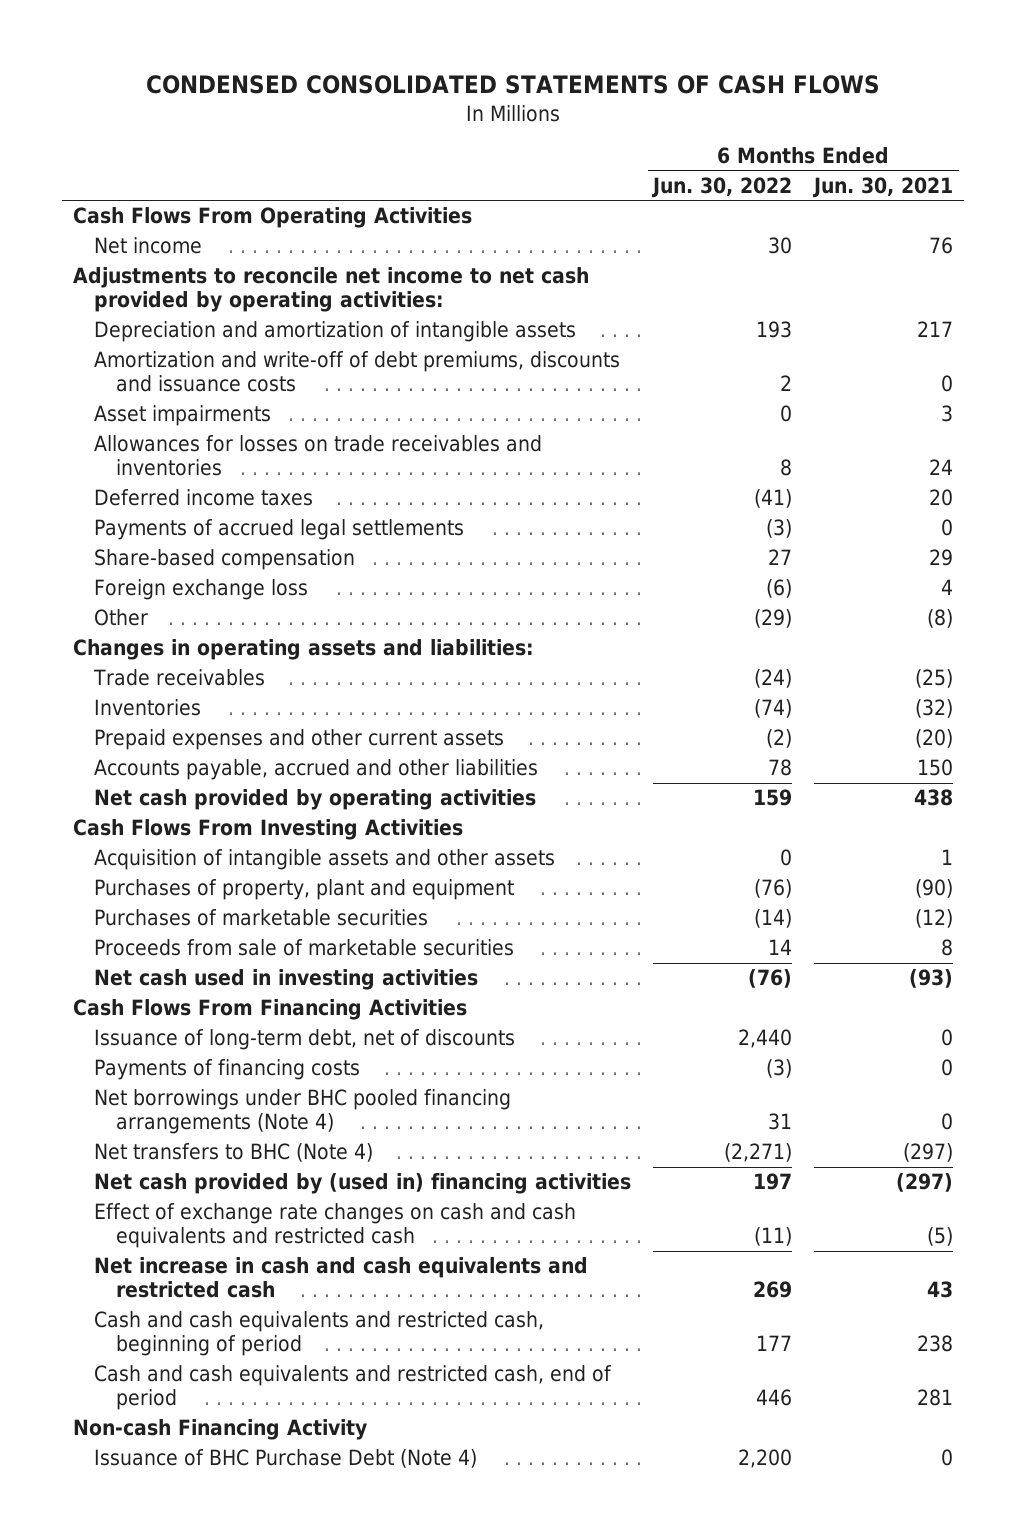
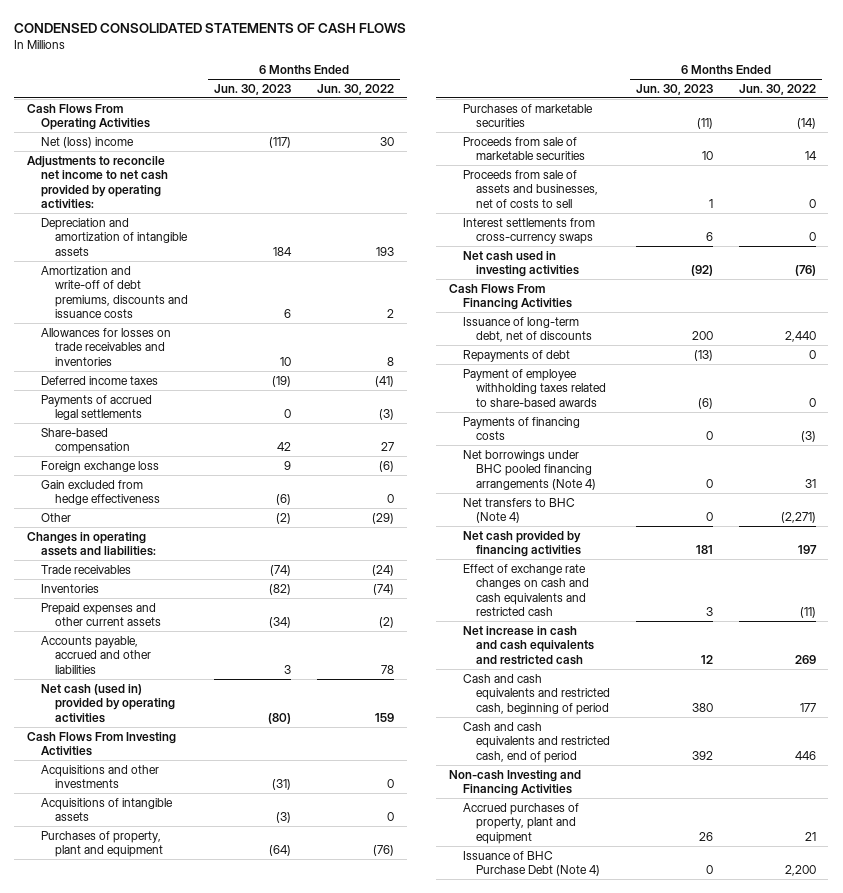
[812,176,954,198] Jun. 30, 2021 -> none
none -> [214,83,292,95] Jun. 30, 2023
[94,237,203,255] Net income -> [40,136,134,148] Net (loss) income
[94,405,272,427] Asset impairments -> none
none -> [40,479,160,506] Gain excluded from hedge effectiveness
[94,789,537,811] Net cash provided by operating activities -> [40,683,175,723] Net cash (used in) provided by operating activities
none -> [40,764,159,789] Acquisitions and other investments
[94,849,556,871] Acquisition of intangible assets and other assets -> [40,797,173,822] Acquisitions of intangible assets
none -> [462,169,599,208] Proceeds from sale of assets and businesses, net of costs to sell
none -> [462,217,595,245] Interest settlements from cross-currency swaps
none -> [462,349,570,362] Repayments of debt
none -> [462,368,607,407] Payment of employee withholding taxes related to share-based awards
[94,1173,632,1195] Net cash provided by (used in) financing activities -> [462,530,582,558] Net cash provided by financing activities
[72,1419,367,1441] Non-cash Financing Activity -> [449,769,582,797] Non-cash Investing and Financing Activities
none -> [462,802,579,844] Accrued purchases of property, plant and equipment

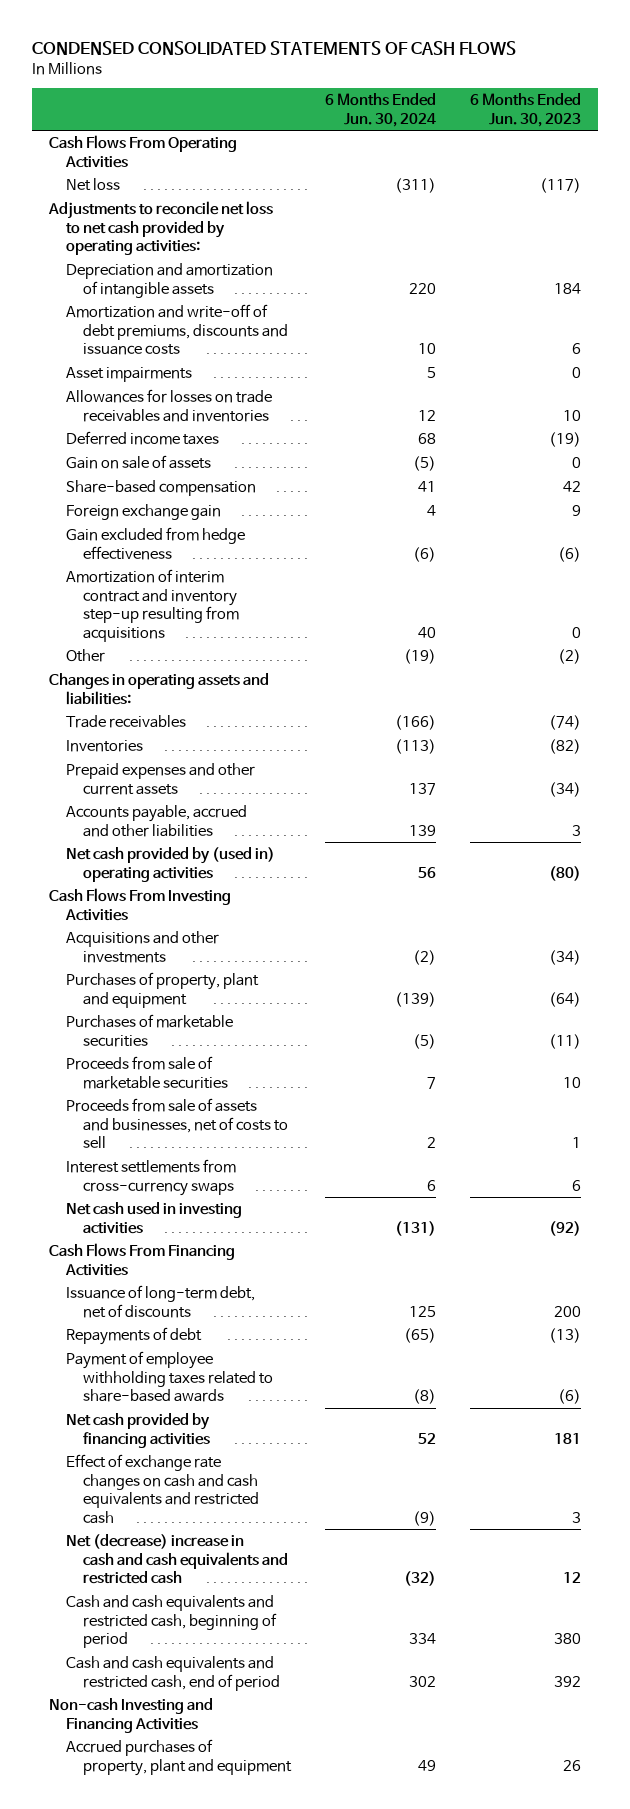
[316,83,394,95] Jun. 30, 2022 -> none
none -> [324,93,436,127] 6 Months Ended Jun. 30, 2024
[40,136,134,148] Net (loss) income -> [65,178,120,192] Net loss
[27,155,168,210] Adjustments to reconcile net income to net cash provided by operating activities: -> [47,201,273,256] Adjustments to reconcile net loss to net cash provided by operating activities:
none -> [65,367,192,383] Asset impairments
[40,394,152,421] Payments of accrued legal settlements -> none
none -> [65,455,211,470] Gain on sale of assets
[40,460,159,472] Foreign exchange loss -> [65,504,221,521] Foreign exchange gain
none -> [65,569,239,642] Amortization of interim contract and inventory step-up resulting from acquisitions
[40,683,175,723] Net cash (used in) provided by operating activities -> [65,847,275,882] Net cash provided by (used in) operating activities
[40,797,173,822] Acquisitions of intangible assets -> none
[272,779,292,791] (31) -> [549,949,582,965] (34)
[462,416,580,441] Payments of financing costs -> none
[462,449,597,490] Net borrowings under BHC pooled financing arrangements (Note 4) -> none
[462,497,575,524] Net transfers to BHC (Note 4) -> none
[462,625,595,665] Net increase in cash and cash equivalents and restricted cash -> [65,1534,288,1585] Net (decrease) increase in cash and cash equivalents and restricted cash
[462,850,601,877] Issuance of BHC Purchase Debt (Note 4) -> none

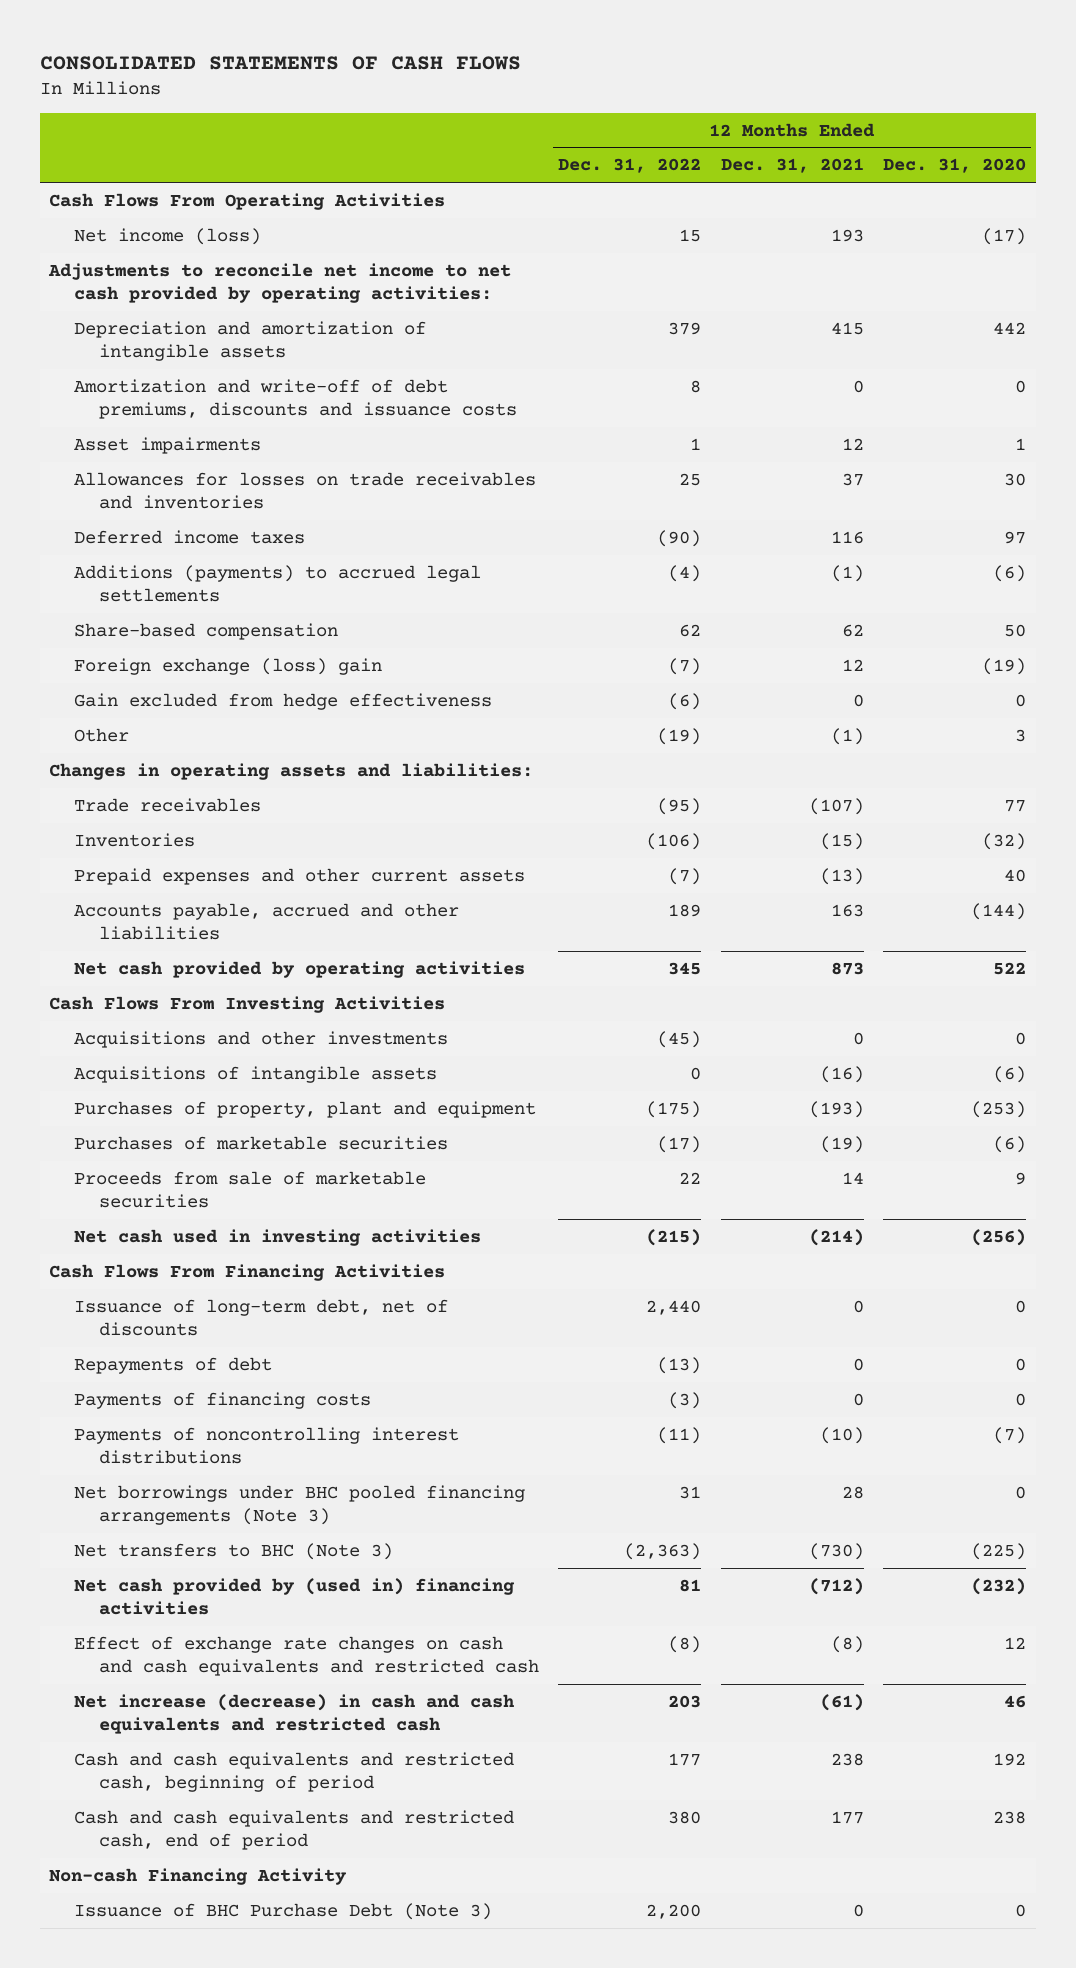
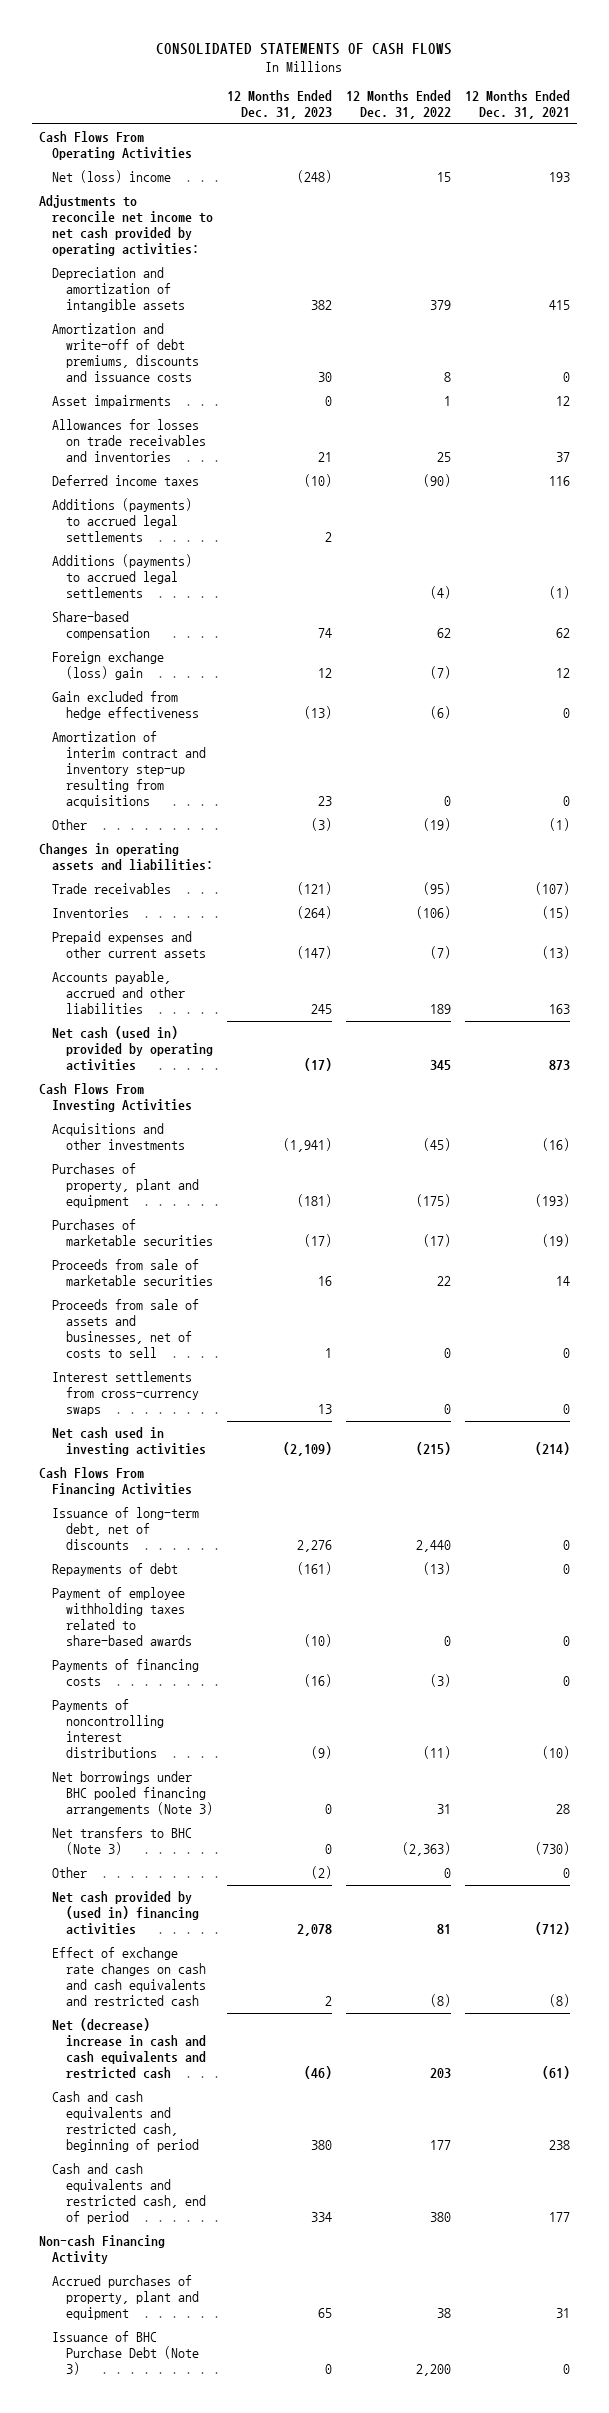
[883,158,1027,174] Dec. 31, 2020 -> none
none -> [227,90,333,120] 12 Months Ended Dec. 31, 2023
[74,227,262,245] Net income (loss) -> [52,170,172,184] Net (loss) income
none -> [52,498,193,543] Additions (payments) to accrued legal settlements
none -> [52,731,206,809] Amortization of interim contract and inventory step-up resulting from acquisitions
[74,960,526,978] Net cash provided by operating activities -> [52,1026,213,1072] Net cash (used in) provided by operating activities
[74,1065,438,1083] Acquisitions of intangible assets -> none
[852,1031,864,1045] 0 -> [541,1138,570,1152] (16)
none -> [52,1299,200,1359] Proceeds from sale of assets and businesses, net of costs to sell
none -> [52,1371,199,1417] Interest settlements from cross-currency swaps
none -> [52,1587,192,1647] Payment of employee withholding taxes related to share-based awards
none -> [52,1867,88,1879] Other
[74,1693,516,1734] Net increase (decrease) in cash and cash equivalents and restricted cash -> [52,2018,206,2080] Net (decrease) increase in cash and cash equivalents and restricted cash
none -> [52,2275,199,2321] Accrued purchases of property, plant and equipment

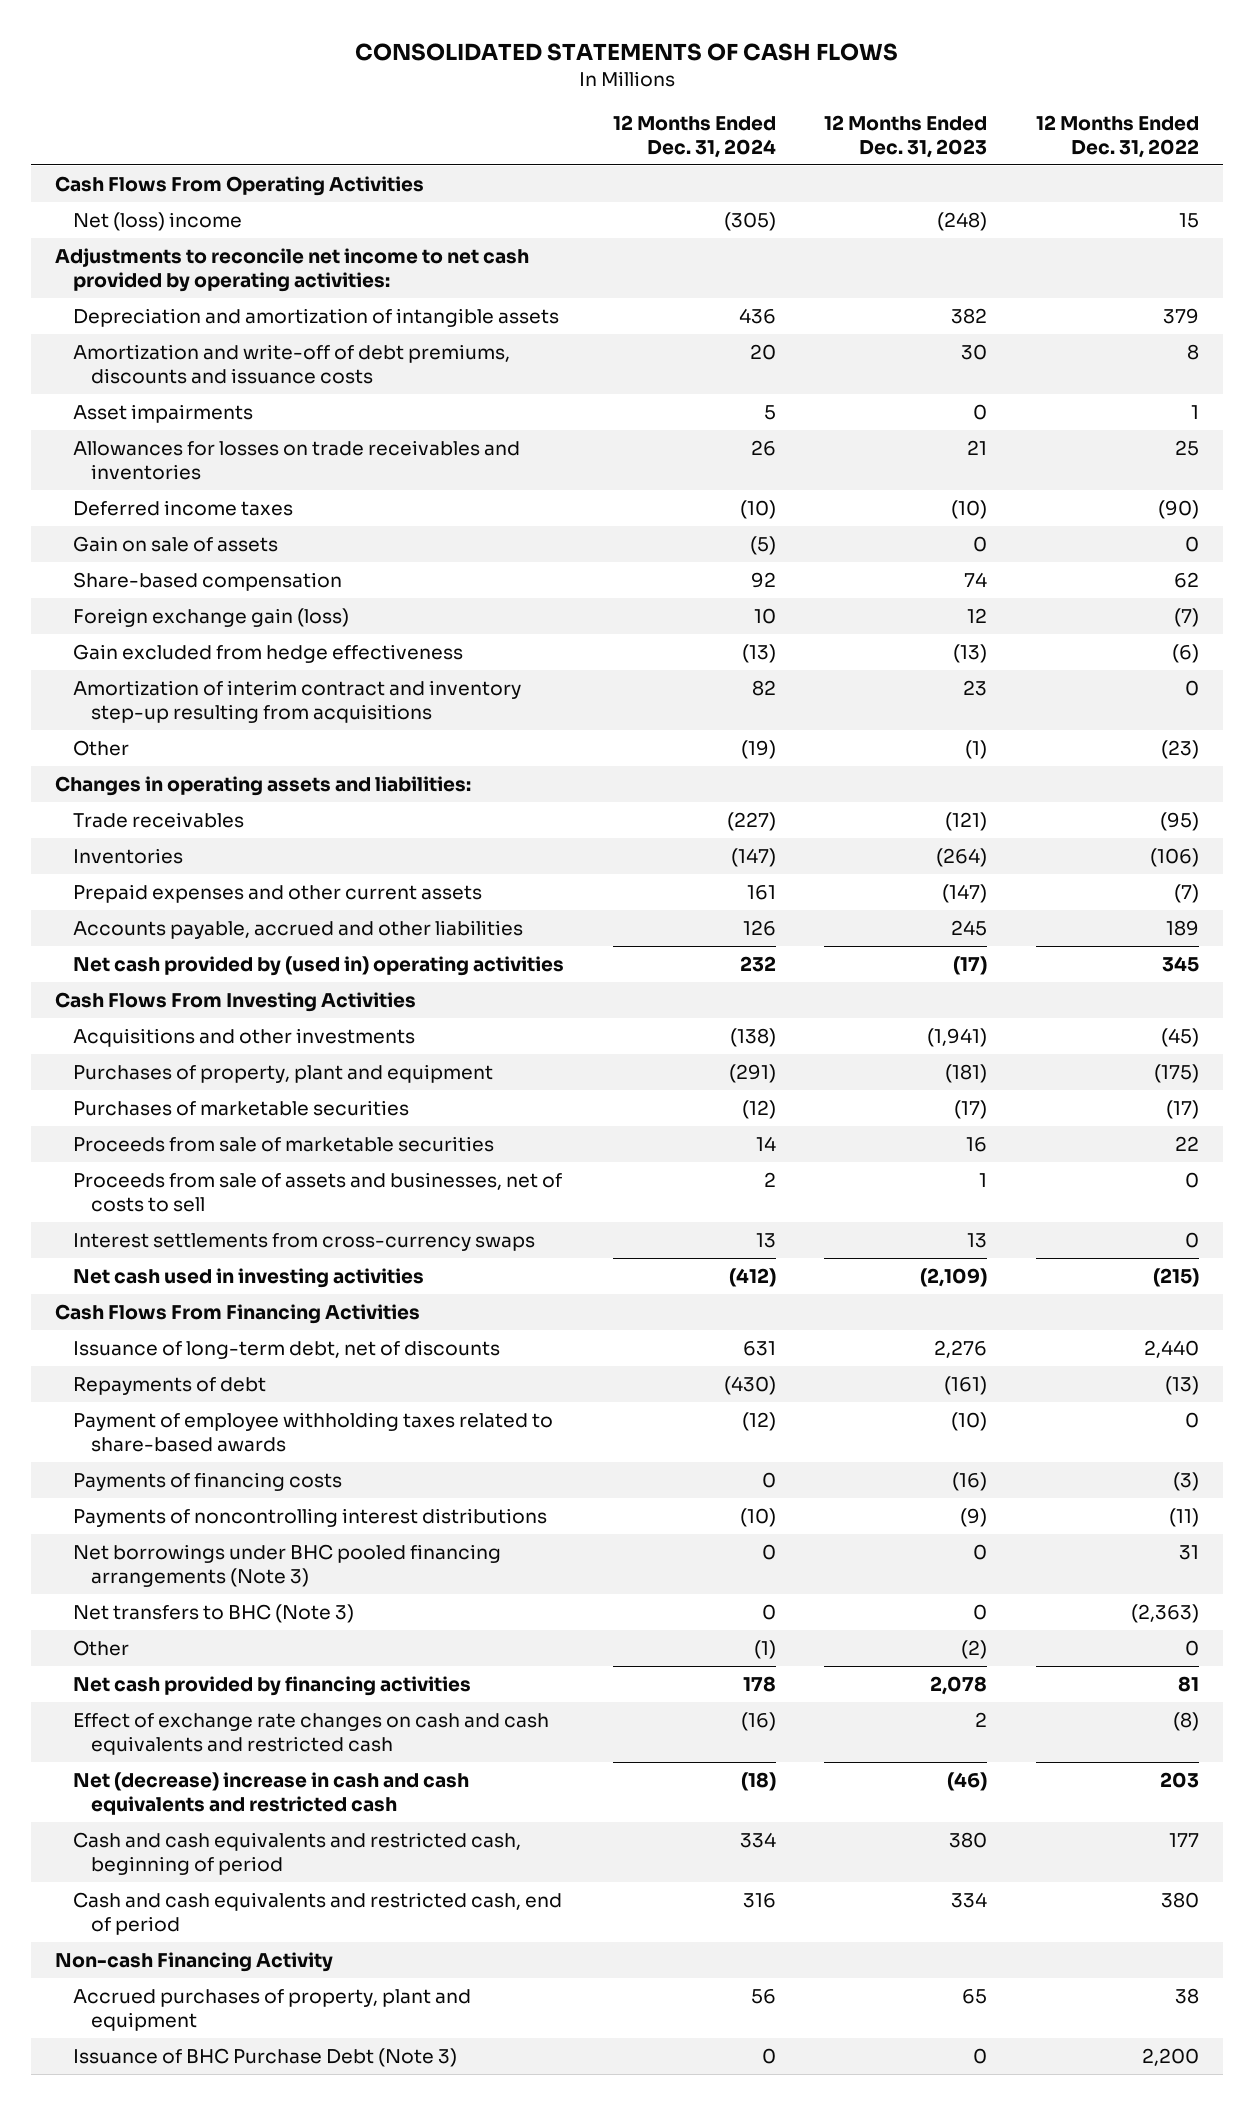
[464,90,570,120] 12 Months Ended Dec. 31, 2021 -> none
none -> [612,114,776,159] 12 Months Ended Dec. 31, 2024
[52,498,193,543] Additions (payments) to accrued legal settlements -> none
[52,554,193,599] Additions (payments) to accrued legal settlements -> none
none -> [73,535,279,552] Gain on sale of assets
[52,651,165,681] Foreign exchange (loss) gain -> [73,607,350,627] Foreign exchange gain (loss)
[311,818,333,832] (3) -> [965,739,988,759] (1)
[422,818,451,832] (19) -> [1161,739,1200,759] (23)
[52,1026,213,1072] Net cash (used in) provided by operating activities -> [73,955,565,976] Net cash provided by (used in) operating activities
[52,1891,199,1936] Net cash provided by (used in) financing activities -> [73,1675,472,1696] Net cash provided by financing activities

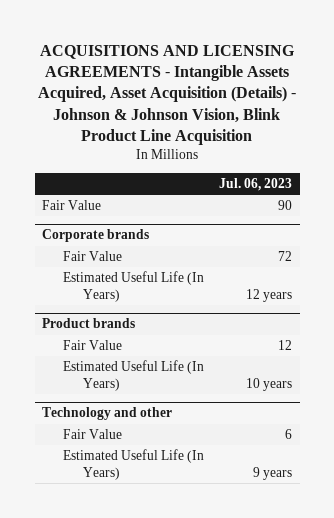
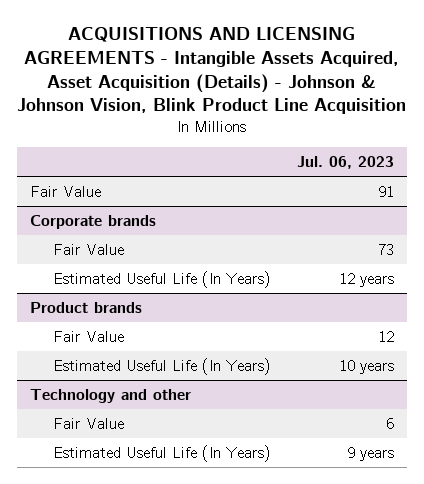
[278,200,293,211] 90 -> [378,185,395,197] 91
[278,251,293,262] 72 -> [378,243,395,255] 73

